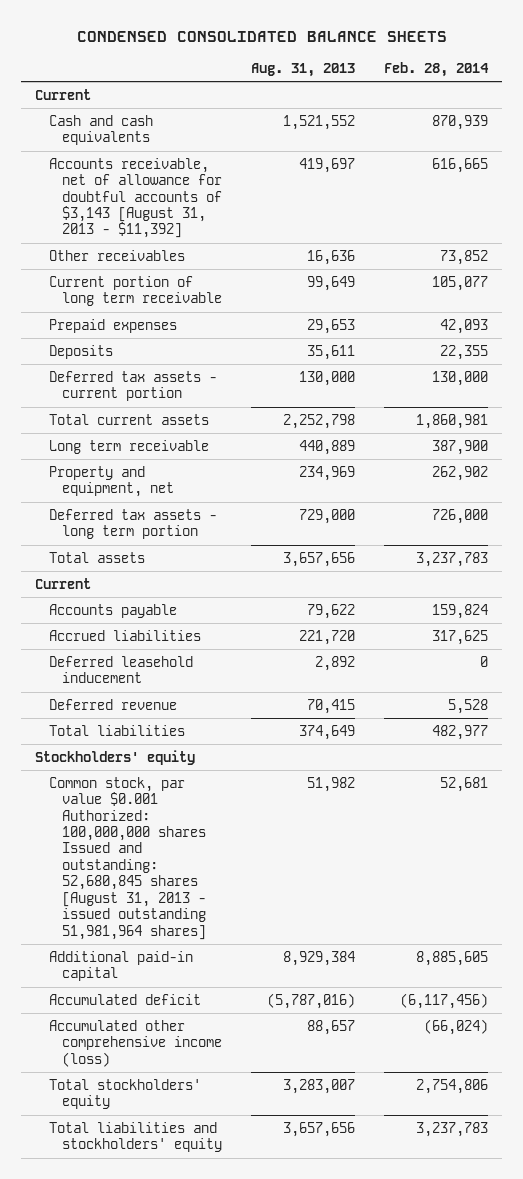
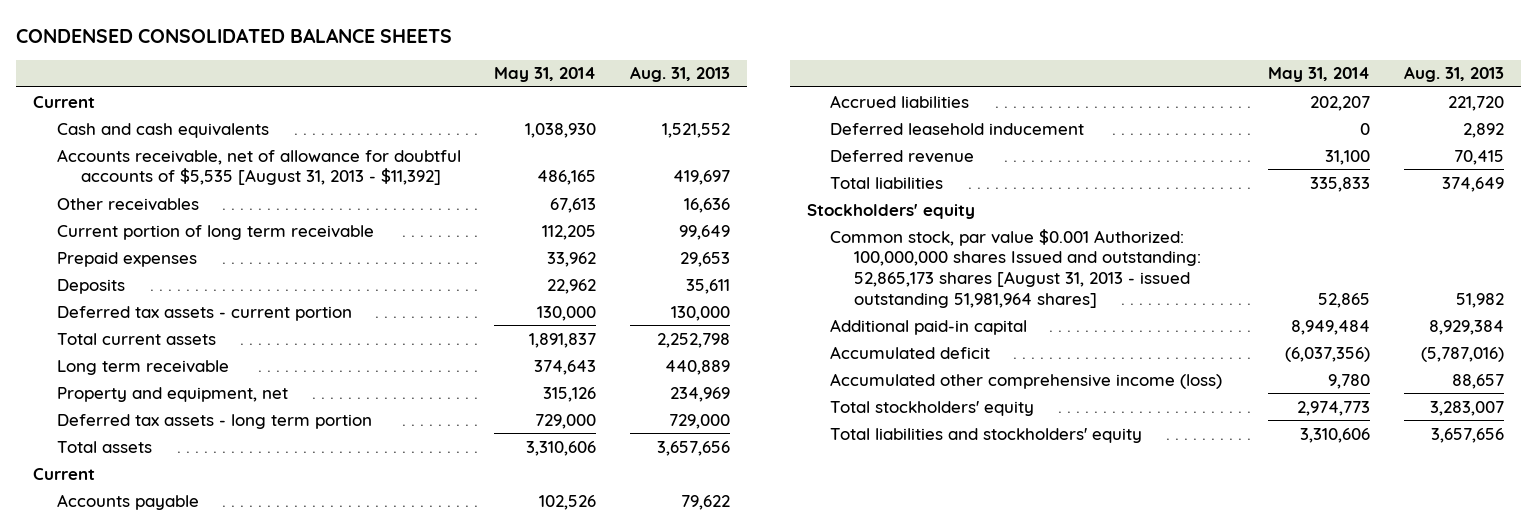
[383,61,489,77] Feb. 28, 2014 -> none
none -> [494,67,597,83] May 31, 2014
[48,157,223,239] Accounts receivable, net of allowance for doubtful accounts of $3,143 [August 31, 2013 - $11,392] -> [56,148,461,186] Accounts receivable, net of allowance for doubtful accounts of $5,535 [August 31, 2013 - $11,392]
[48,776,207,940] Common stock, par value $0.001 Authorized: 100,000,000 shares Issued and outstanding: 52,680,845 shares [August 31, 2013 - issued outstanding 51,981,964 shares] -> [830,228,1202,308] Common stock, par value $0.001 Authorized: 100,000,000 shares Issued and outstanding: 52,865,173 shares [August 31, 2013 - issued outstanding 51,981,964 shares]

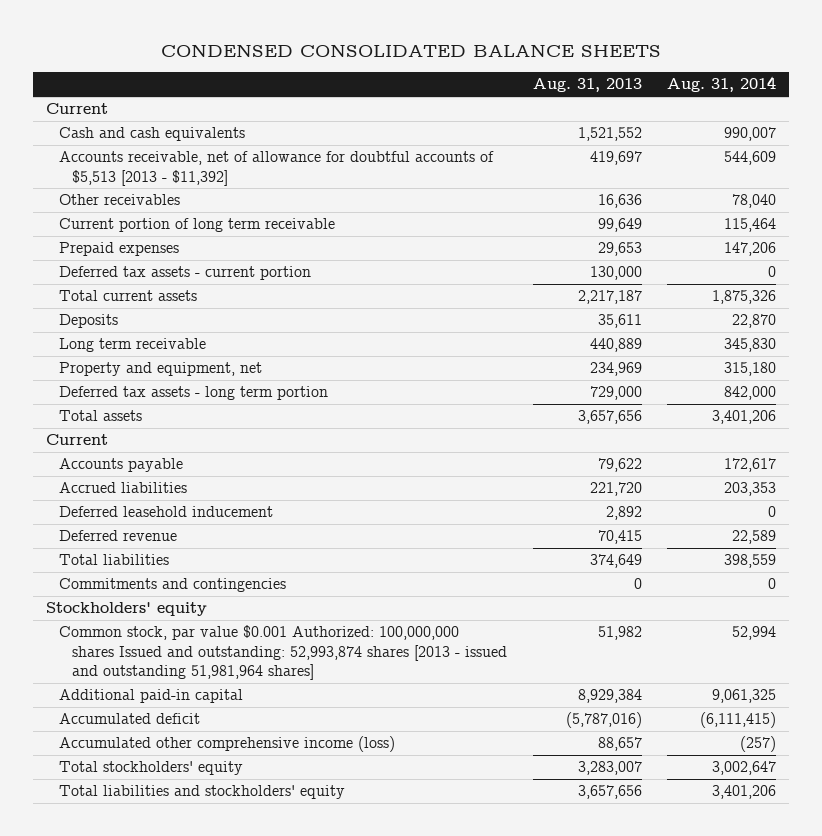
[494,67,597,83] May 31, 2014 -> none
none -> [667,76,777,93] Aug. 31, 2014
[56,148,461,186] Accounts receivable, net of allowance for doubtful accounts of $5,535 [August 31, 2013 - $11,392] -> [58,151,494,186] Accounts receivable, net of allowance for doubtful accounts of $5,513 [2013 - $11,392]
[657,332,731,348] 2,252,798 -> [577,290,642,305] 2,217,187
[56,278,125,294] Deposits -> [58,314,118,329] Deposits
none -> [58,578,286,593] Commitments and contingencies
[830,228,1202,308] Common stock, par value $0.001 Authorized: 100,000,000 shares Issued and outstanding: 52,865,173 shares [August 31, 2013 - issued outstanding 51,981,964 shares] -> [58,625,508,680] Common stock, par value $0.001 Authorized: 100,000,000 shares Issued and outstanding: 52,993,874 shares [2013 - issued and outstanding 51,981,964 shares]

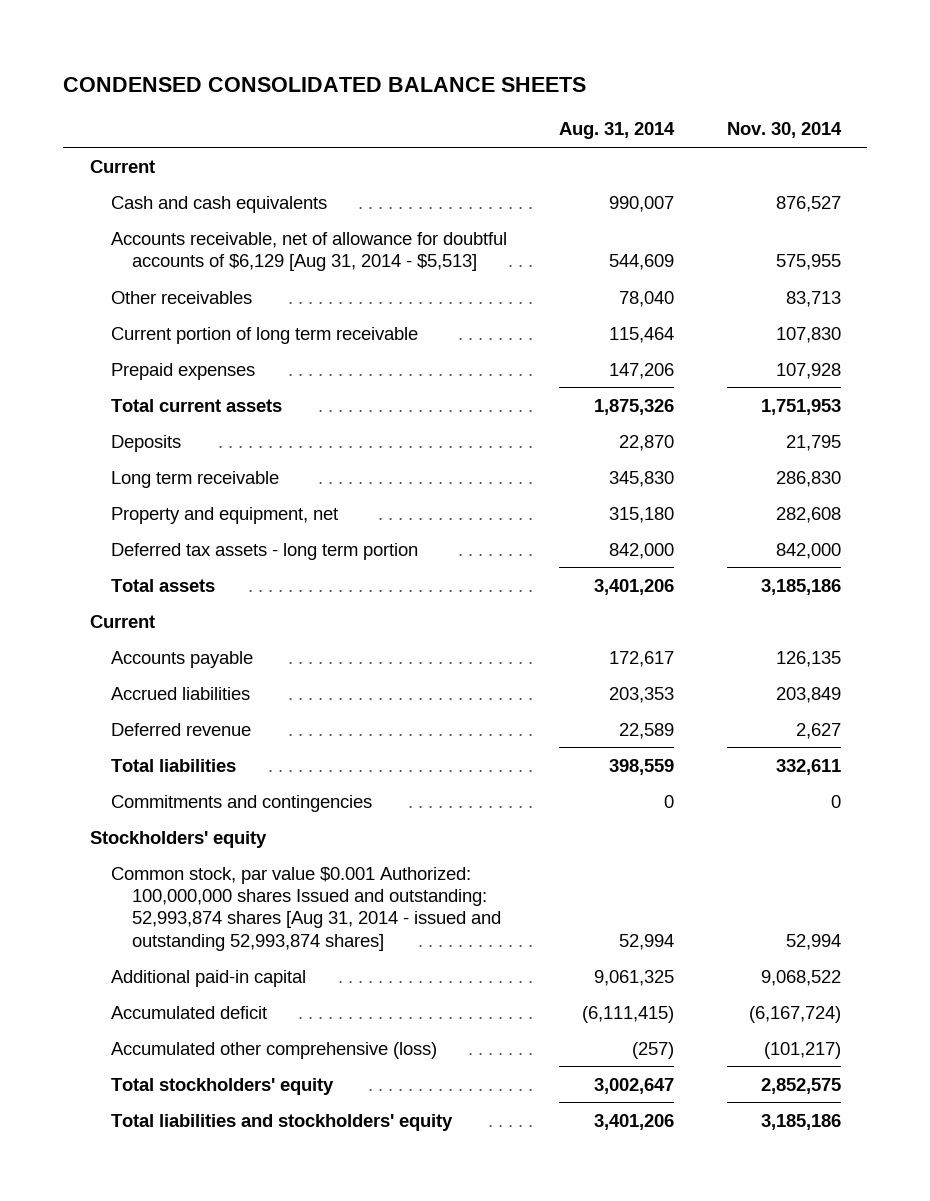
[532,78,642,93] Aug. 31, 2013 -> none
none -> [726,122,842,139] Nov. 30, 2014
[58,151,494,186] Accounts receivable, net of allowance for doubtful accounts of $5,513 [2013 - $11,392] -> [110,231,507,271] Accounts receivable, net of allowance for doubtful accounts of $6,129 [Aug 31, 2014 - $5,513]
[58,266,311,281] Deferred tax assets - current portion -> none
[58,506,273,518] Deferred leasehold inducement -> none
[58,625,508,680] Common stock, par value $0.001 Authorized: 100,000,000 shares Issued and outstanding: 52,993,874 shares [2013 - issued and outstanding 51,981,964 shares] -> [110,866,501,951] Common stock, par value $0.001 Authorized: 100,000,000 shares Issued and outstanding: 52,993,874 shares [Aug 31, 2014 - issued and outstanding 52,993,874 shares]
[58,736,395,753] Accumulated other comprehensive income (loss) -> [110,1041,437,1059] Accumulated other comprehensive (loss)

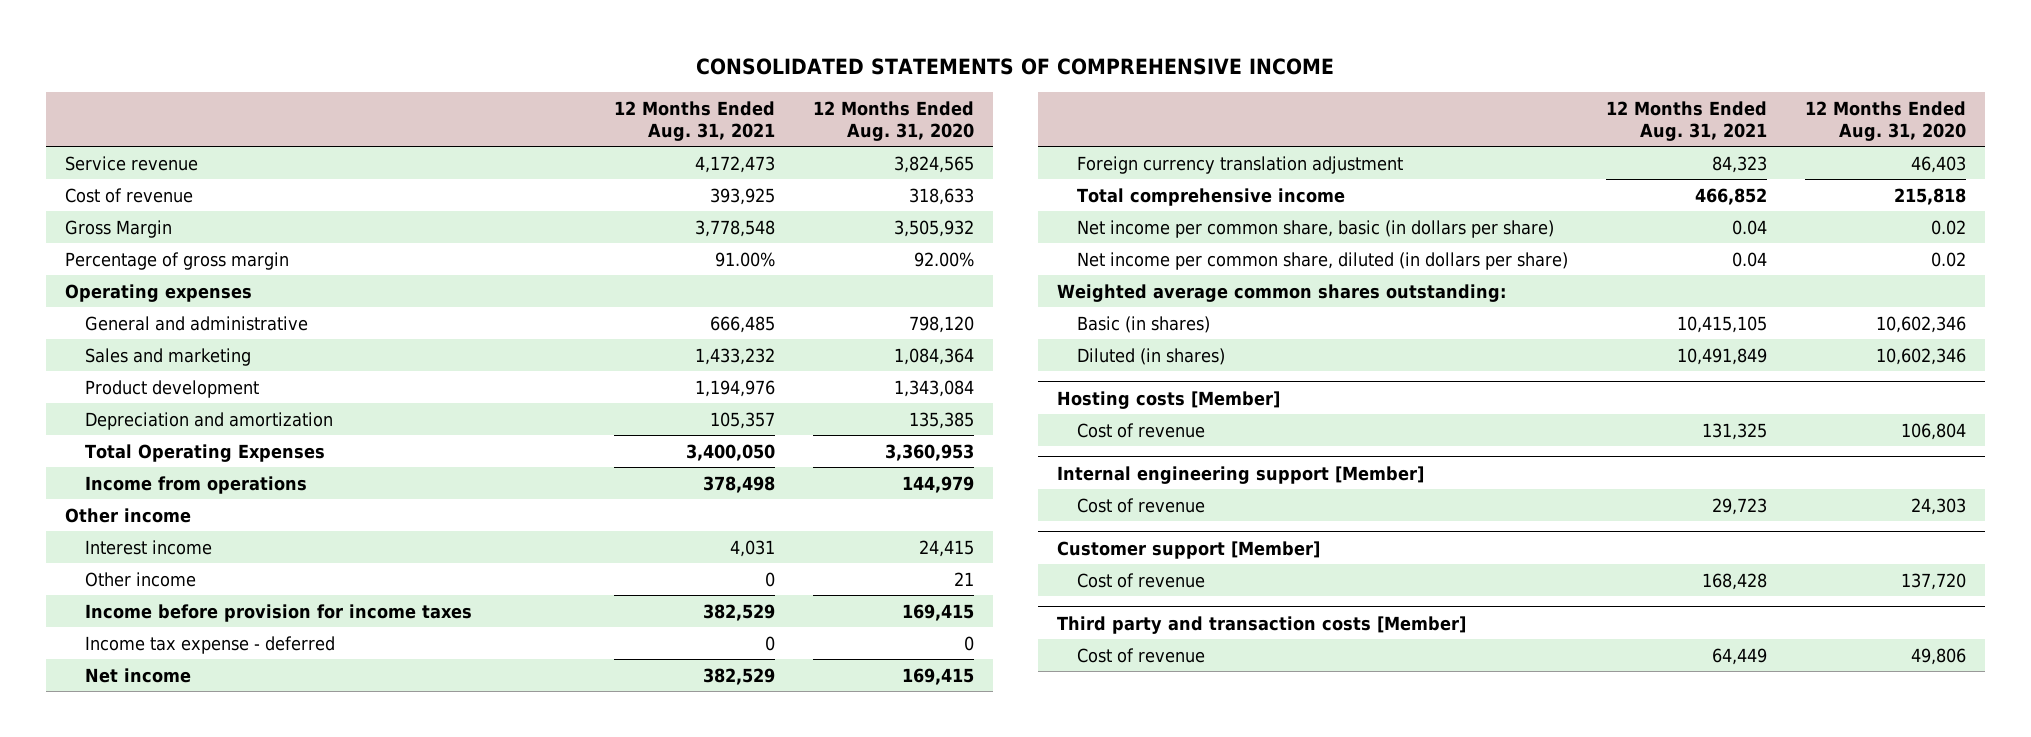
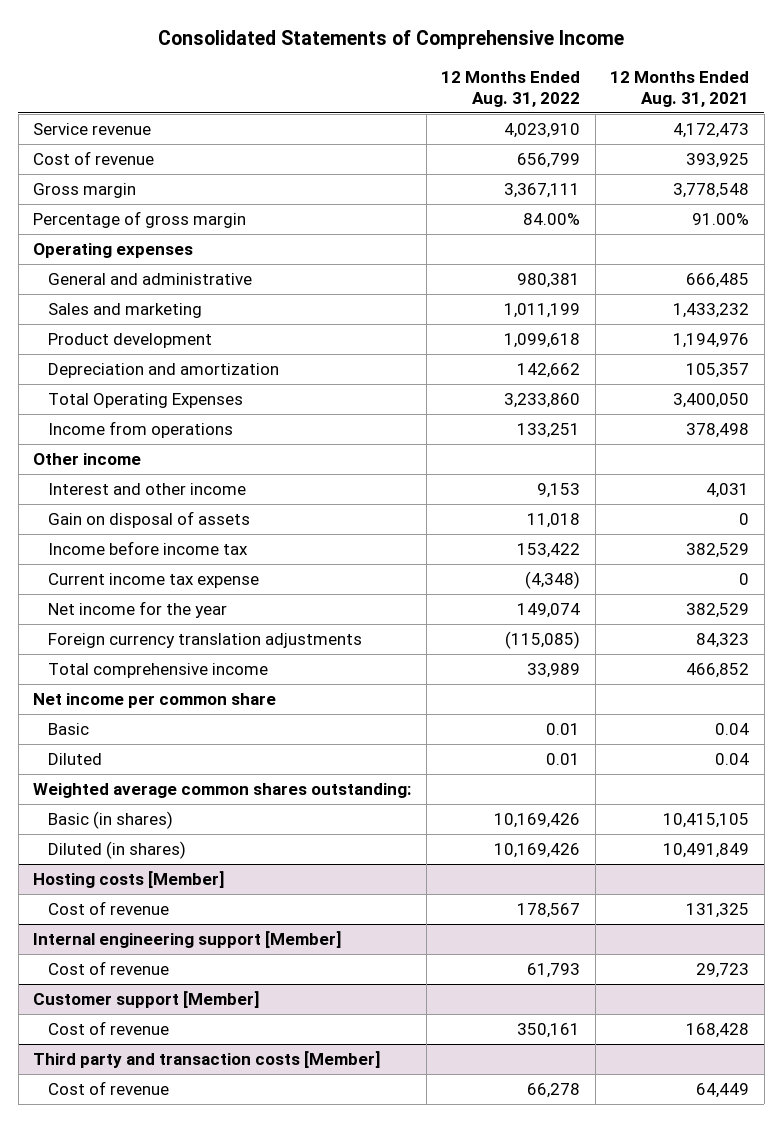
[696,58,1335,76] CONSOLIDATED STATEMENTS OF COMPREHENSIVE INCOME -> [158,29,625,49] Consolidated Statements of Comprehensive Income
[813,100,975,141] 12 Months Ended Aug. 31, 2020 -> none
none -> [441,70,581,107] 12 Months Ended Aug. 31, 2022
[65,219,173,238] Gross Margin -> [33,183,137,199] Gross margin
[85,571,197,587] Other income -> none
[85,539,213,555] Interest income -> [48,483,247,496] Interest and other income
none -> [48,511,251,529] Gain on disposal of assets
[85,603,473,622] Income before provision for income taxes -> [48,541,249,556] Income before income tax
[85,635,336,654] Income tax expense - deferred -> [48,573,260,589] Current income tax expense
[85,667,192,683] Net income -> [48,601,228,619] Net income for the year
[1077,155,1404,174] Foreign currency translation adjustment -> [48,633,363,649] Foreign currency translation adjustments
none -> [33,693,277,709] Net income per common share
[1077,219,1555,238] Net income per common share, basic (in dollars per share) -> [48,723,90,736] Basic
[1077,251,1569,270] Net income per common share, diluted (in dollars per share) -> [48,753,103,766] Diluted

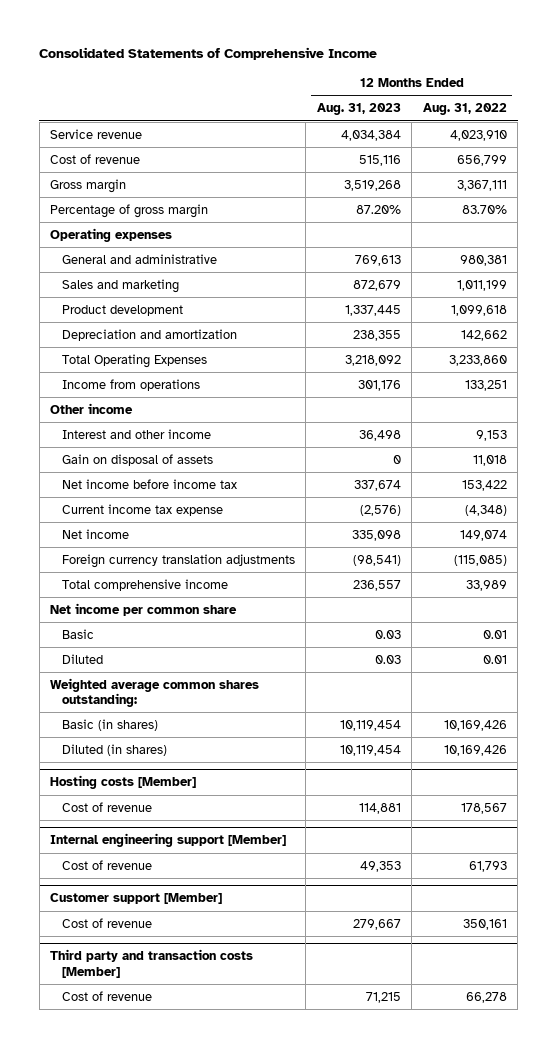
[610,70,750,107] 12 Months Ended Aug. 31, 2021 -> none
none -> [316,103,401,116] Aug. 31, 2023
[523,213,581,226] 84.00% -> [461,204,507,214] 83.70%
[48,541,249,556] Income before income tax -> [61,478,237,489] Net income before income tax
[48,601,228,619] Net income for the year -> [61,528,129,539] Net income

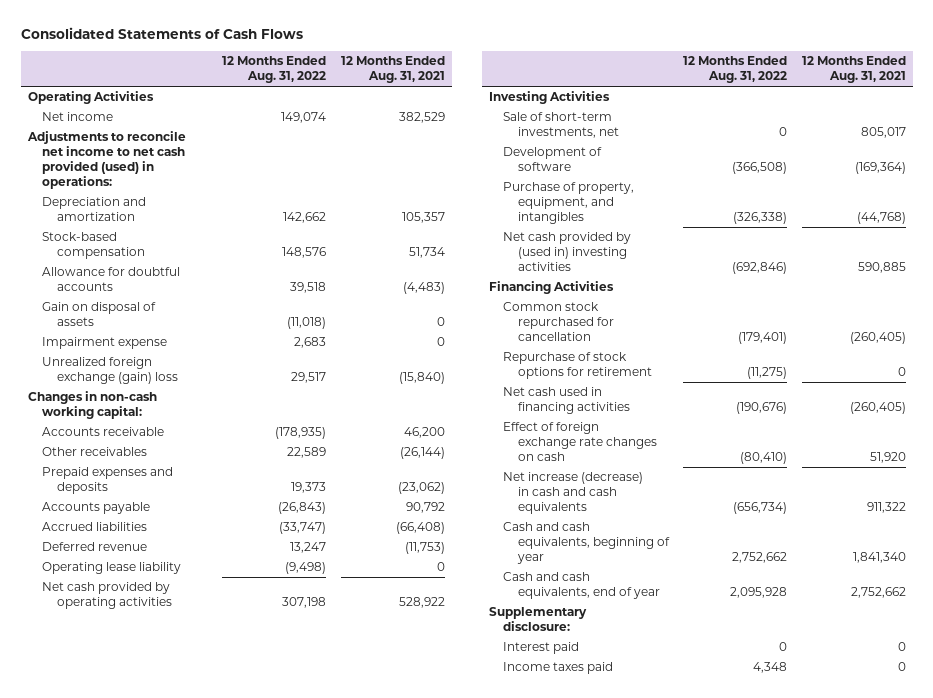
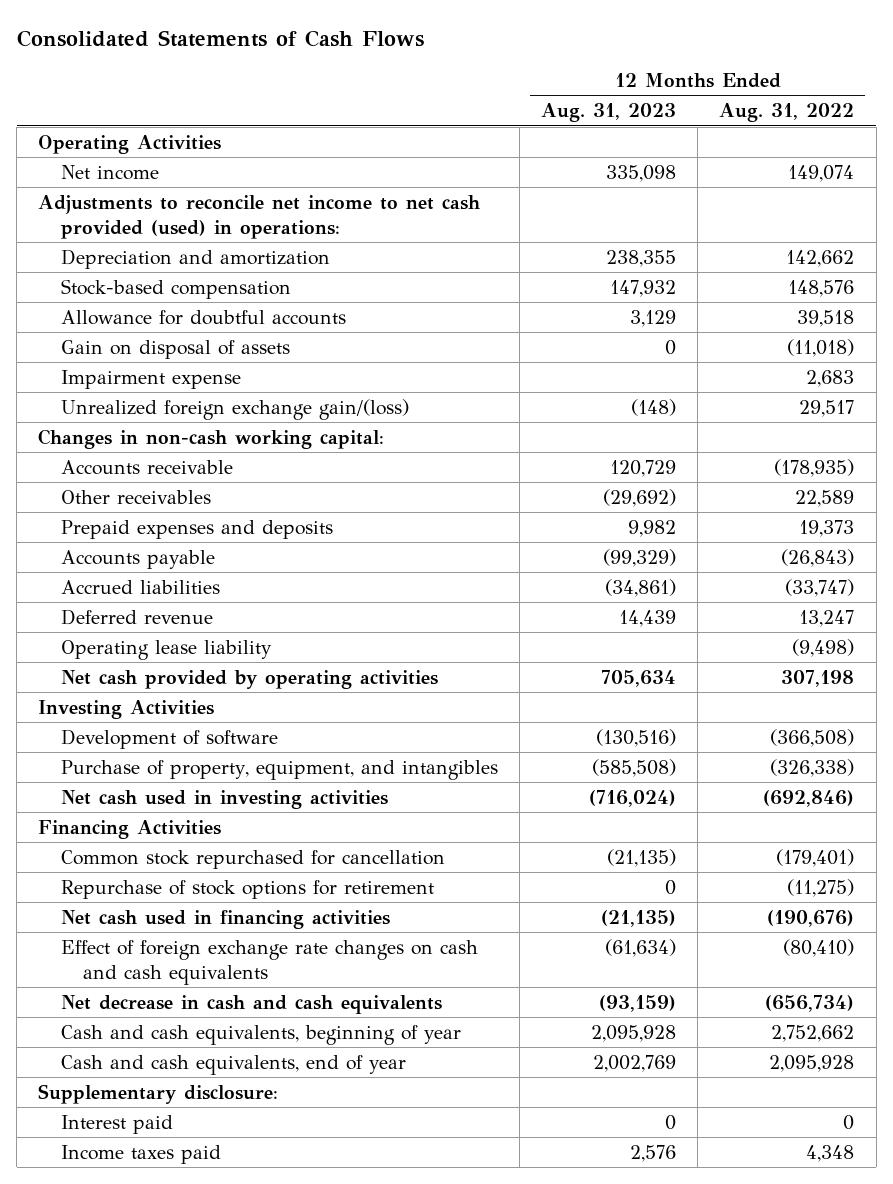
[340,56,445,83] 12 Months Ended Aug. 31, 2021 -> none
none -> [540,103,676,123] Aug. 31, 2023
[42,357,179,385] Unrealized foreign exchange (gain) loss -> [60,398,409,420] Unrealized foreign exchange gain/(loss)
[503,112,620,139] Sale of short-term investments, net -> none
[503,232,632,272] Net cash provided by (used in) investing activities -> [60,789,388,809] Net cash used in investing activities
[503,422,658,462] Effect of foreign exchange rate changes on cash -> [60,939,478,985] Effect of foreign exchange rate changes on cash and cash equivalents
[503,472,644,515] Net increase (decrease) in cash and cash equivalents -> [60,994,442,1014] Net decrease in cash and cash equivalents

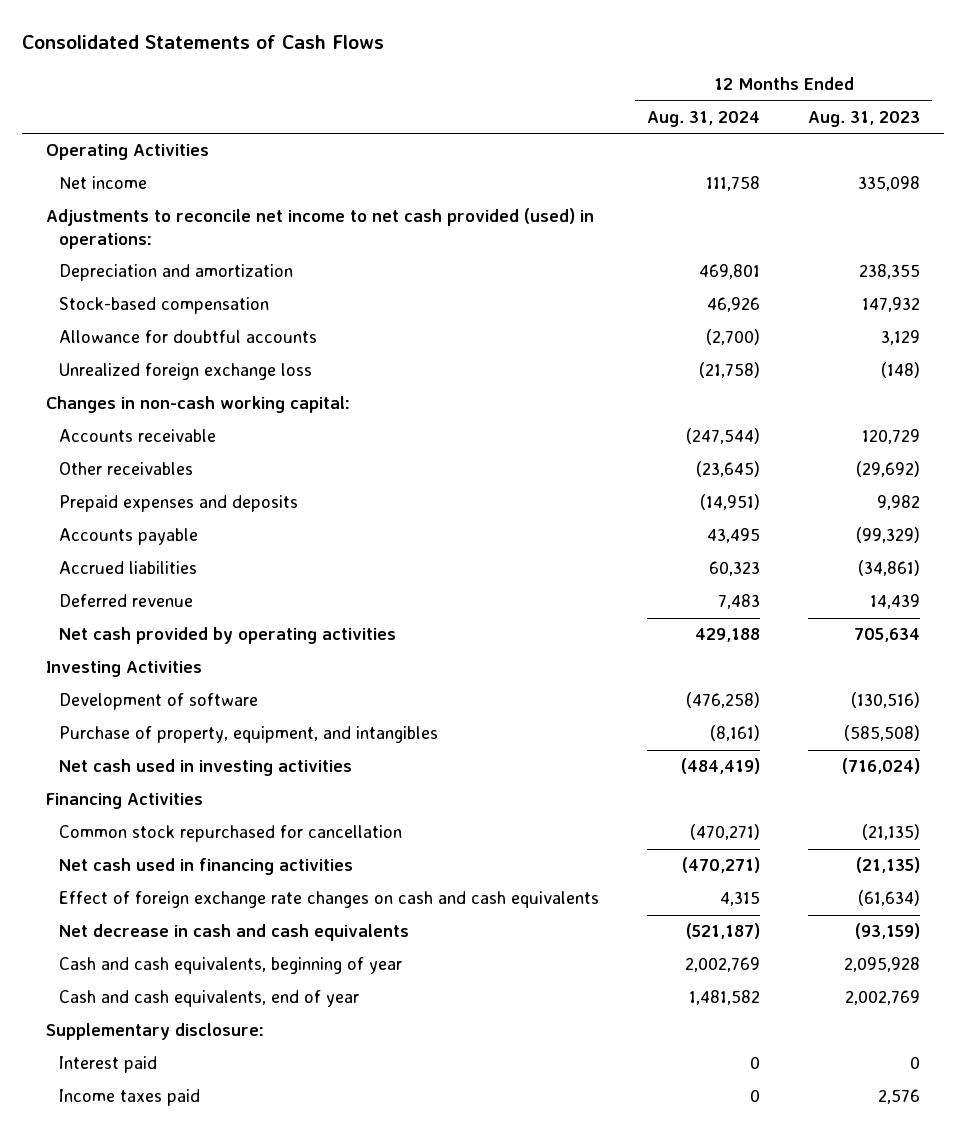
[719,103,855,123] Aug. 31, 2022 -> none
none -> [647,110,761,127] Aug. 31, 2024
[60,339,290,359] Gain on disposal of assets -> none
[60,369,241,389] Impairment expense -> none
[60,398,409,420] Unrealized foreign exchange gain/(loss) -> [59,363,313,381] Unrealized foreign exchange loss
[60,639,272,660] Operating lease liability -> none
[60,879,434,899] Repurchase of stock options for retirement -> none

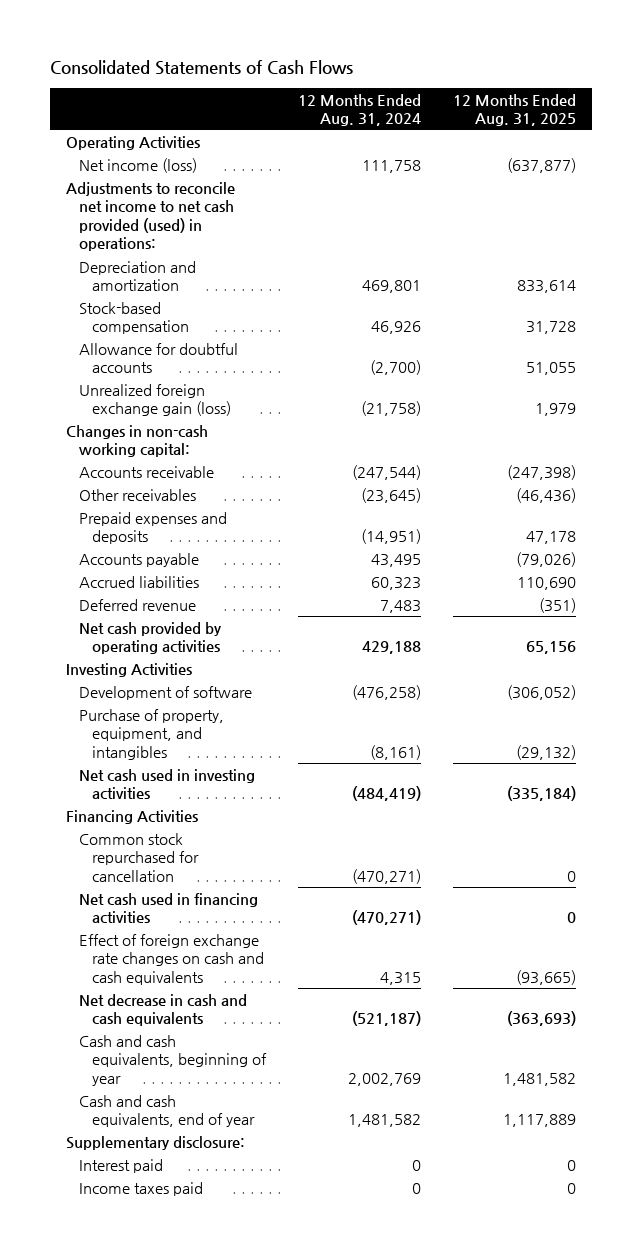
[808,110,921,127] Aug. 31, 2023 -> none
none -> [452,93,576,127] 12 Months Ended Aug. 31, 2025
[59,176,148,190] Net income -> [78,157,197,173] Net income (loss)
[59,363,313,381] Unrealized foreign exchange loss -> [78,383,231,417] Unrealized foreign exchange gain (loss)

